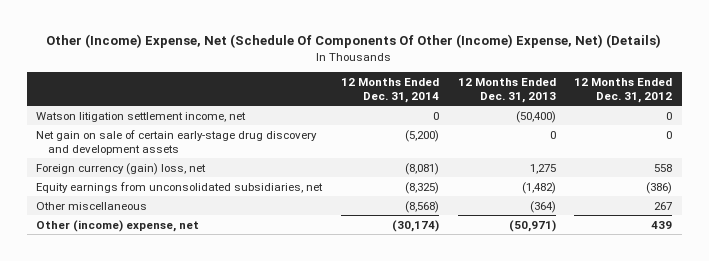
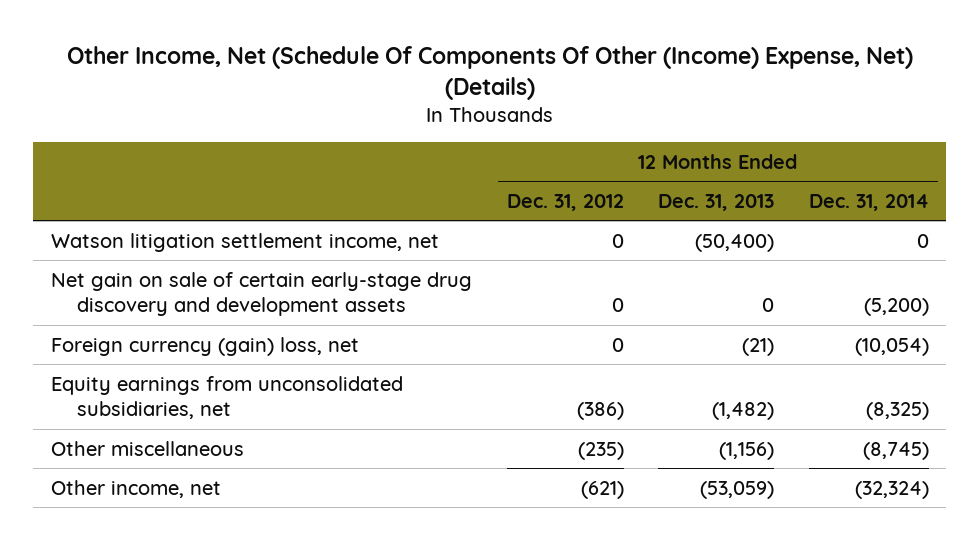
[46,34,662,49] Other (Income) Expense, Net (Schedule Of Components Of Other (Income) Expense, Net) (Details) -> [66,46,913,101] Other Income, Net (Schedule Of Components Of Other (Income) Expense, Net) (Details)
[405,162,440,175] (8,081) -> [854,337,929,356] (10,054)
[529,163,556,174] 1,275 -> [742,337,775,356] (21)
[654,163,673,172] 558 -> [611,337,624,352] 0
[405,200,440,213] (8,568) -> [862,441,929,460] (8,745)
[529,200,556,213] (364) -> [719,441,775,460] (1,156)
[654,201,673,210] 267 -> [577,441,624,460] (235)
[36,219,200,232] Other (income) expense, net -> [50,479,221,498] Other income, net
[392,219,440,232] (30,174) -> [854,480,929,499] (32,324)
[508,219,556,232] (50,971) -> [700,480,775,499] (53,059)
[651,220,673,229] 439 -> [580,480,624,499] (621)

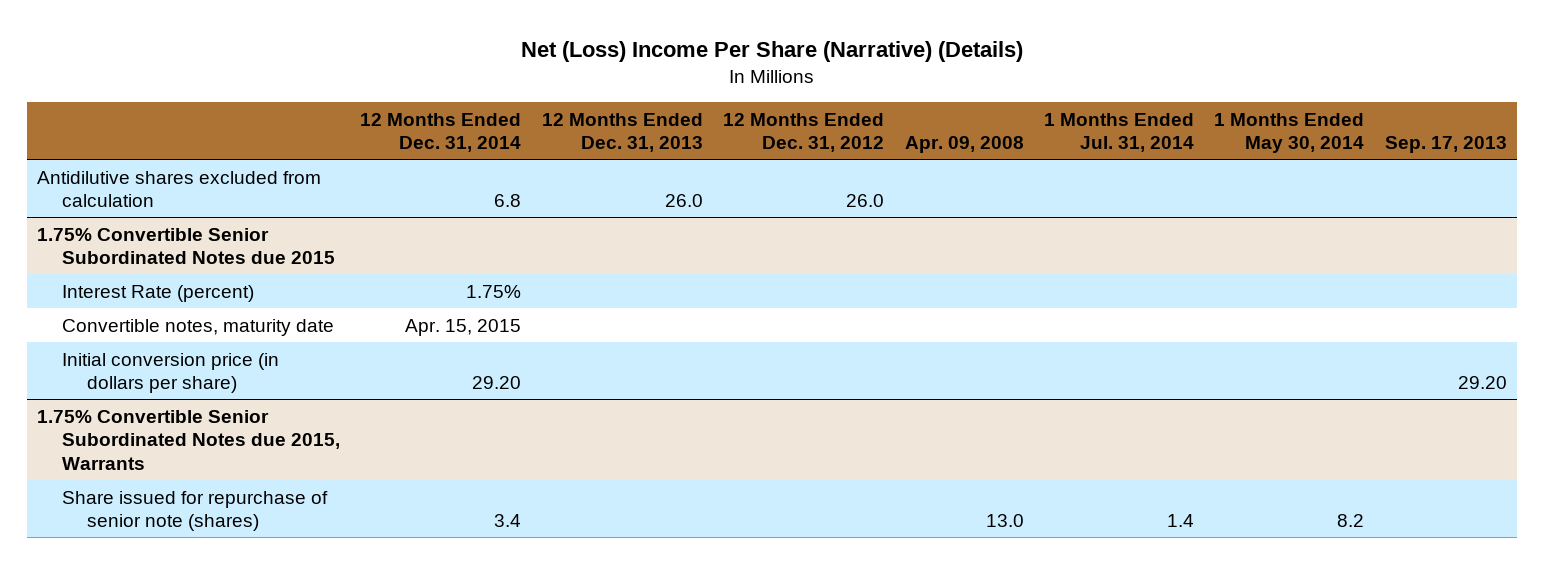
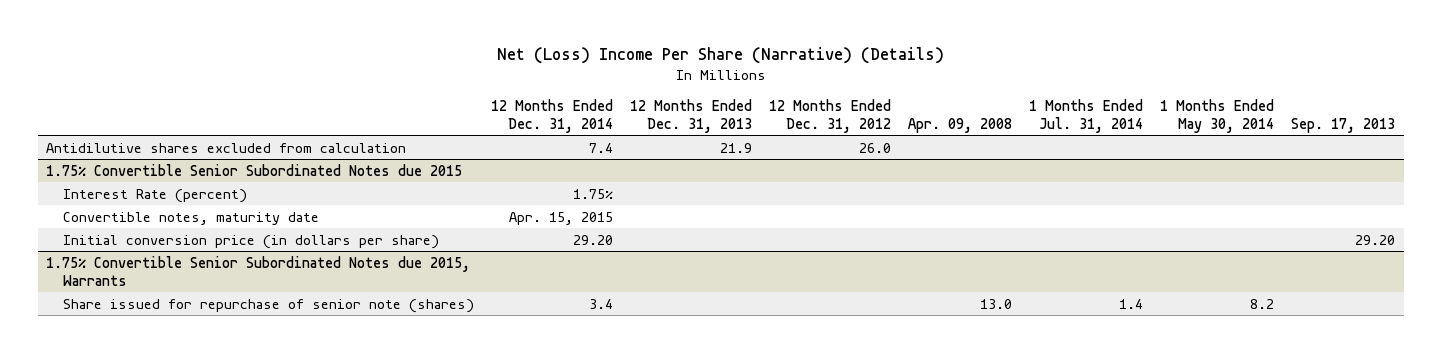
[494,194,522,208] 6.8 -> [588,142,613,153] 7.4
[664,194,703,208] 26.0 -> [720,142,753,153] 21.9

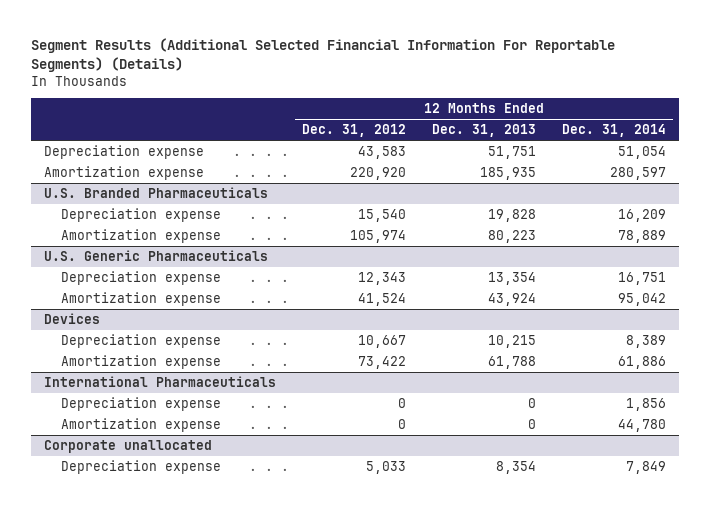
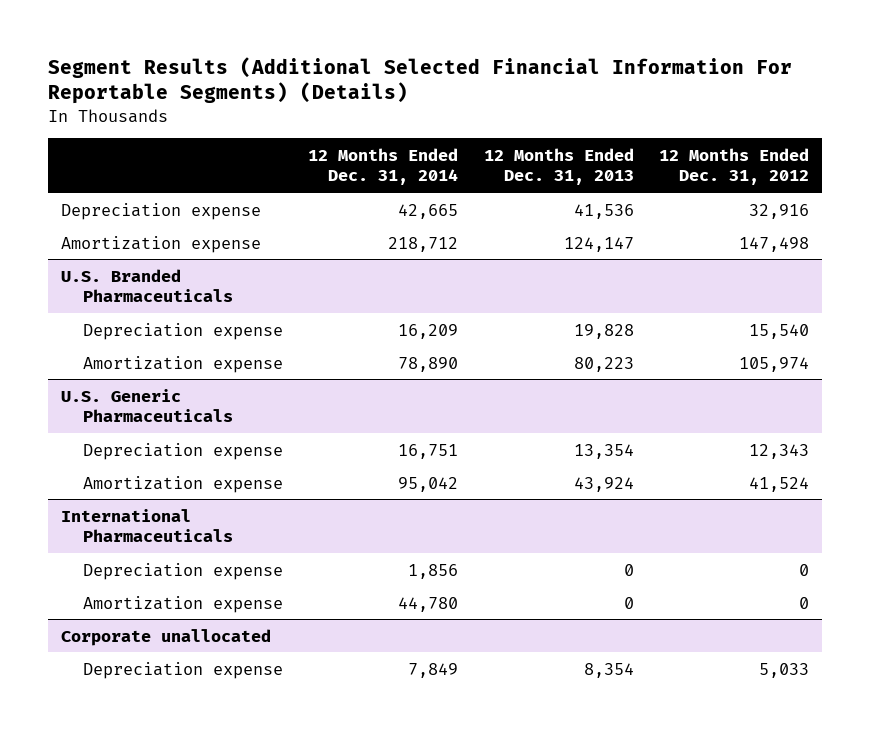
[357,146,406,160] 43,583 -> [749,203,810,219] 32,916
[488,146,537,160] 51,751 -> [573,203,634,219] 41,536
[618,146,667,160] 51,054 -> [398,203,459,219] 42,665
[349,167,406,181] 220,920 -> [739,236,810,252] 147,498
[480,167,537,181] 185,935 -> [563,236,634,252] 124,147
[610,167,667,181] 280,597 -> [388,236,459,252] 218,712
[618,230,667,244] 78,889 -> [398,356,459,372] 78,890
[43,313,100,325] Devices -> none
[61,334,222,349] Depreciation expense -> none
[61,355,222,370] Amortization expense -> none

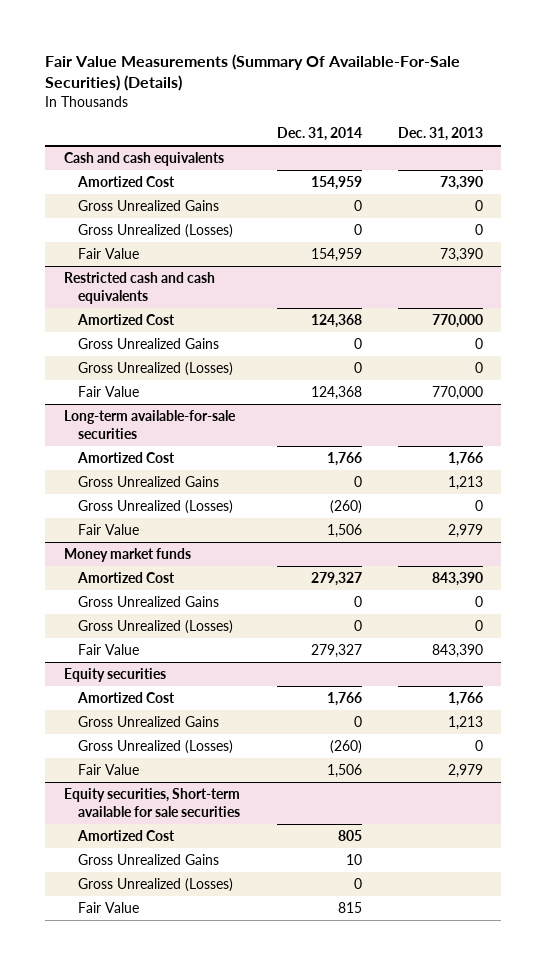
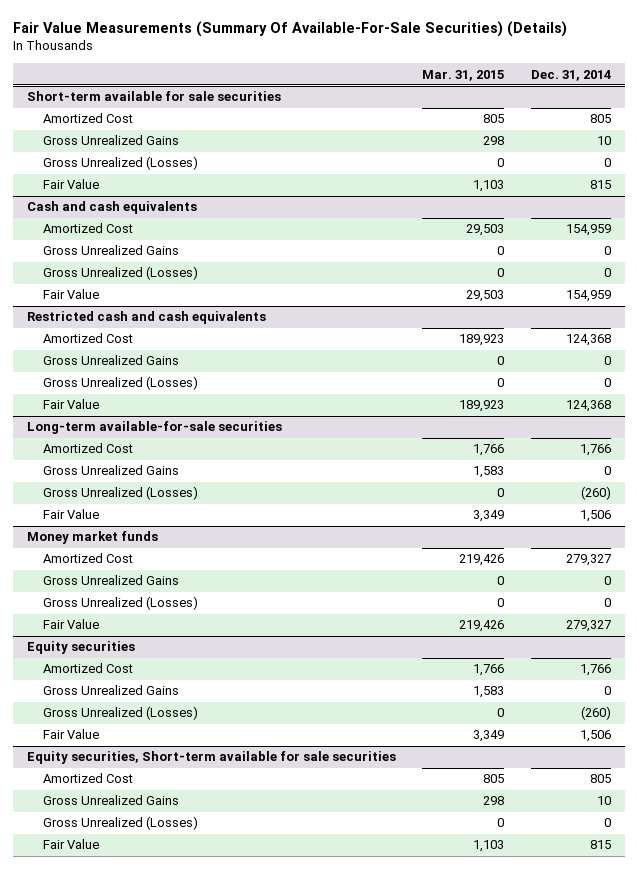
[397,127,483,142] Dec. 31, 2013 -> none
none -> [422,69,505,81] Mar. 31, 2015
none -> [26,91,281,102] Short-term available for sale securities
none -> [43,113,134,124] Amortized Cost
none -> [43,135,180,146] Gross Unrealized Gains
none -> [43,156,199,171] Gross Unrealized (Losses)
none -> [43,179,100,190] Fair Value

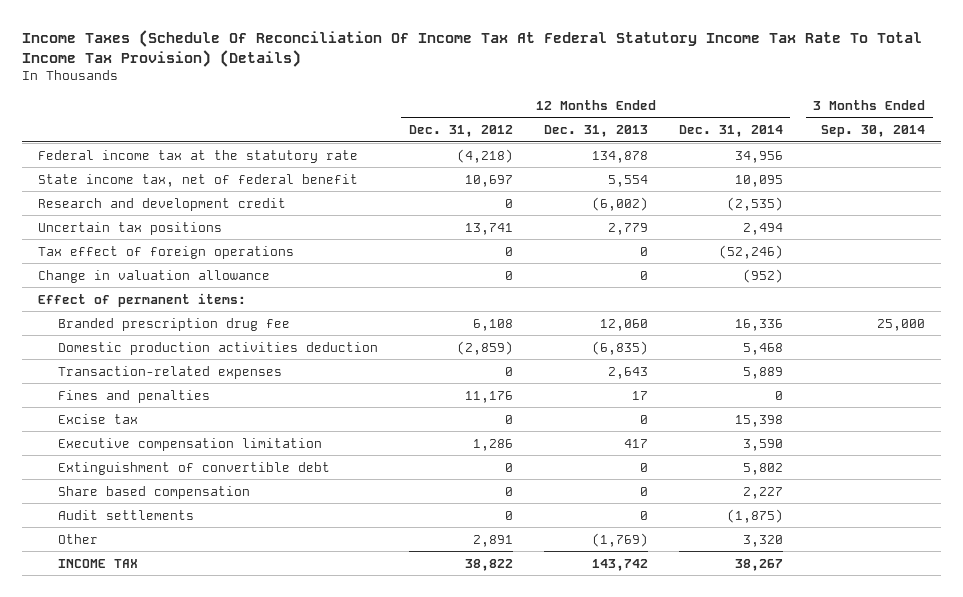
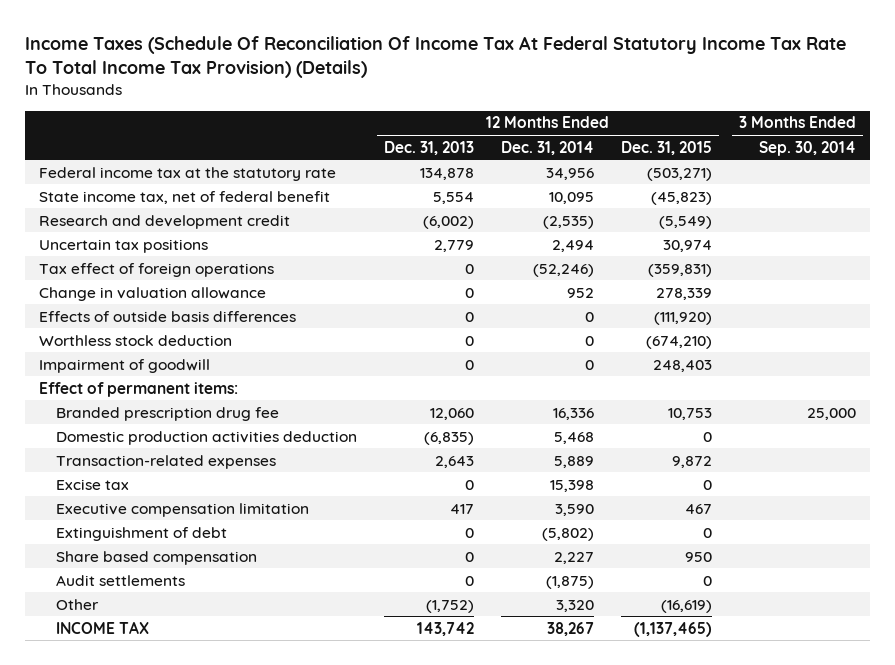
[408,125,513,138] Dec. 31, 2012 -> none
none -> [621,140,713,155] Dec. 31, 2015
[742,268,783,283] (952) -> [566,287,594,298] 952
none -> [38,310,296,322] Effects of outside basis differences
none -> [38,334,232,346] Worthless stock deduction
none -> [38,358,210,373] Impairment of goodwill
[58,389,211,403] Fines and penalties -> none
[58,461,331,475] Extinguishment of convertible debt -> [55,526,227,541] Extinguishment of debt
[742,462,783,475] 5,802 -> [541,527,594,541] (5,802)
[591,532,648,547] (1,769) -> [425,599,474,613] (1,752)

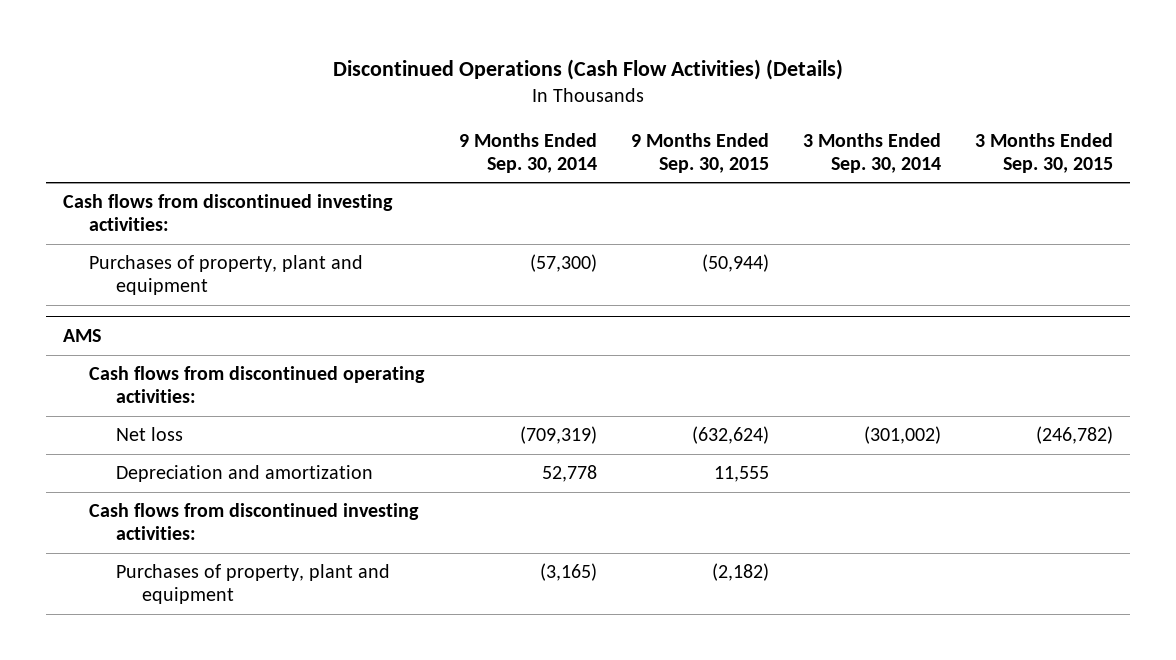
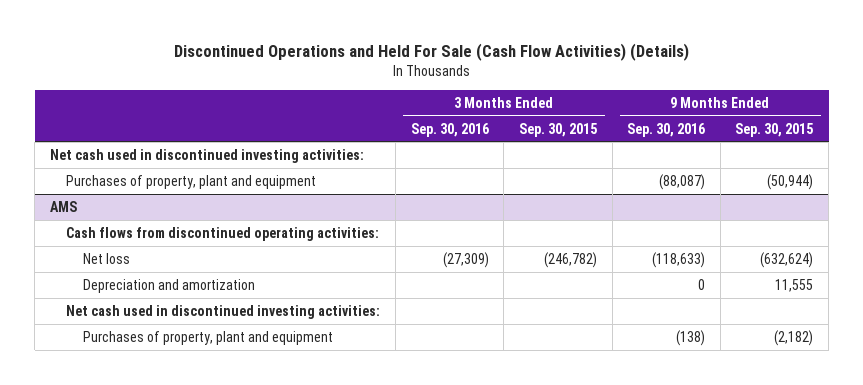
[333,58,844,80] Discontinued Operations (Cash Flow Activities) (Details) -> [173,42,689,61] Discontinued Operations and Held For Sale (Cash Flow Activities) (Details)
[458,132,597,173] 9 Months Ended Sep. 30, 2014 -> none
[802,132,941,173] 3 Months Ended Sep. 30, 2014 -> none
none -> [410,122,489,137] Sep. 30, 2016
none -> [627,122,706,137] Sep. 30, 2016
[62,194,393,232] Cash flows from discontinued investing activities: -> [49,148,364,163] Net cash used in discontinued investing activities:
[89,503,420,541] Cash flows from discontinued investing activities: -> [66,304,381,319] Net cash used in discontinued investing activities:

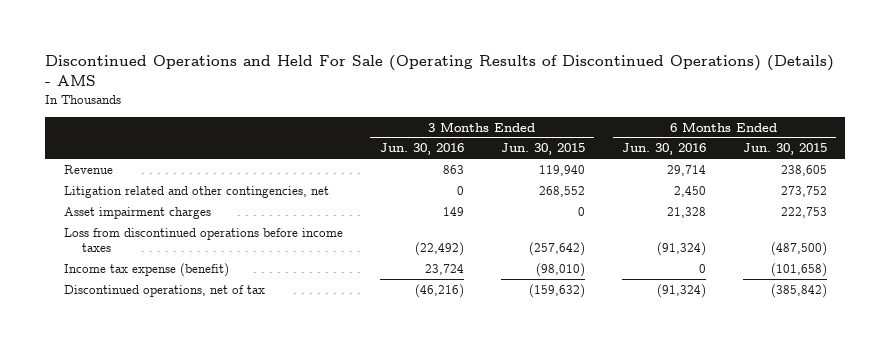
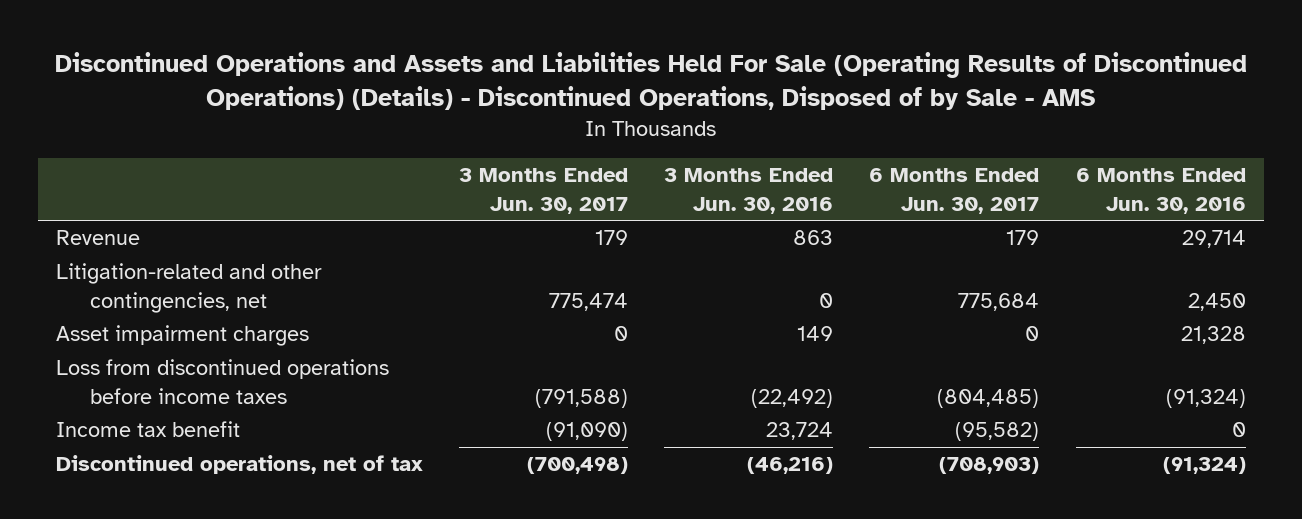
[45,54,835,87] Discontinued Operations and Held For Sale (Operating Results of Discontinued Operations) (Details) - AMS -> [54,52,1247,111] Discontinued Operations and Assets and Liabilities Held For Sale (Operating Results of Discontinued Operations) (Details) - Discontinued Operations, Disposed of by Sale - AMS
[500,143,585,156] Jun. 30, 2015 -> none
[742,143,827,156] Jun. 30, 2015 -> none
none -> [459,168,629,214] 3 Months Ended Jun. 30, 2017
none -> [869,168,1040,214] 6 Months Ended Jun. 30, 2017
[63,185,329,198] Litigation related and other contingencies, net -> [56,263,323,313] Litigation-related and other contingencies, net
[63,262,229,277] Income tax expense (benefit) -> [56,421,241,438] Income tax benefit

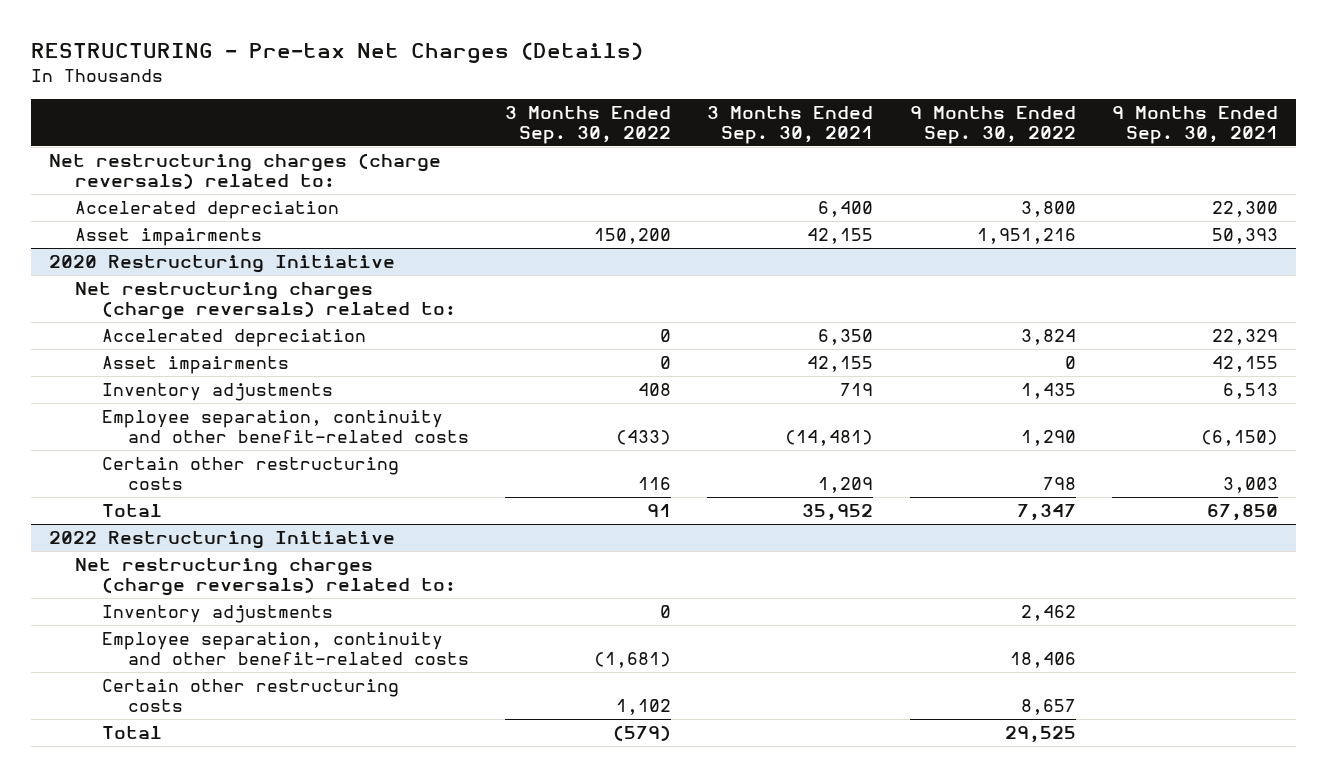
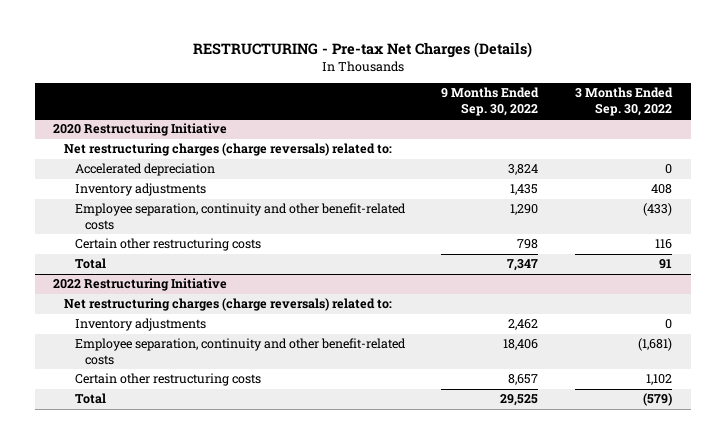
[707,106,874,145] 3 Months Ended Sep. 30, 2021 -> none
[1111,106,1278,145] 9 Months Ended Sep. 30, 2021 -> none
[49,152,442,190] Net restructuring charges (charge reversals) related to: -> none
[75,200,340,219] Accelerated depreciation -> none
[75,227,263,246] Asset impairments -> none
[101,355,289,374] Asset impairments -> none

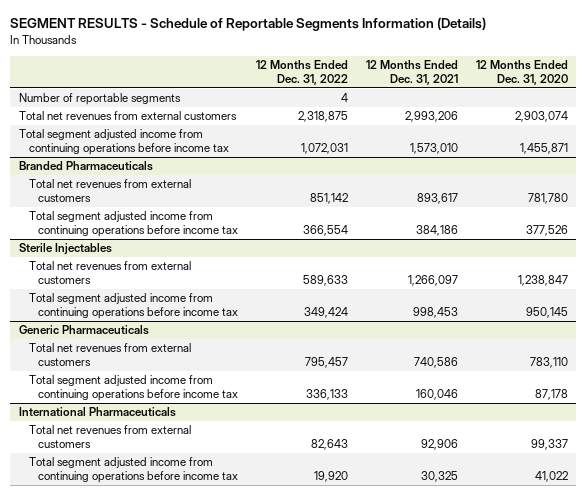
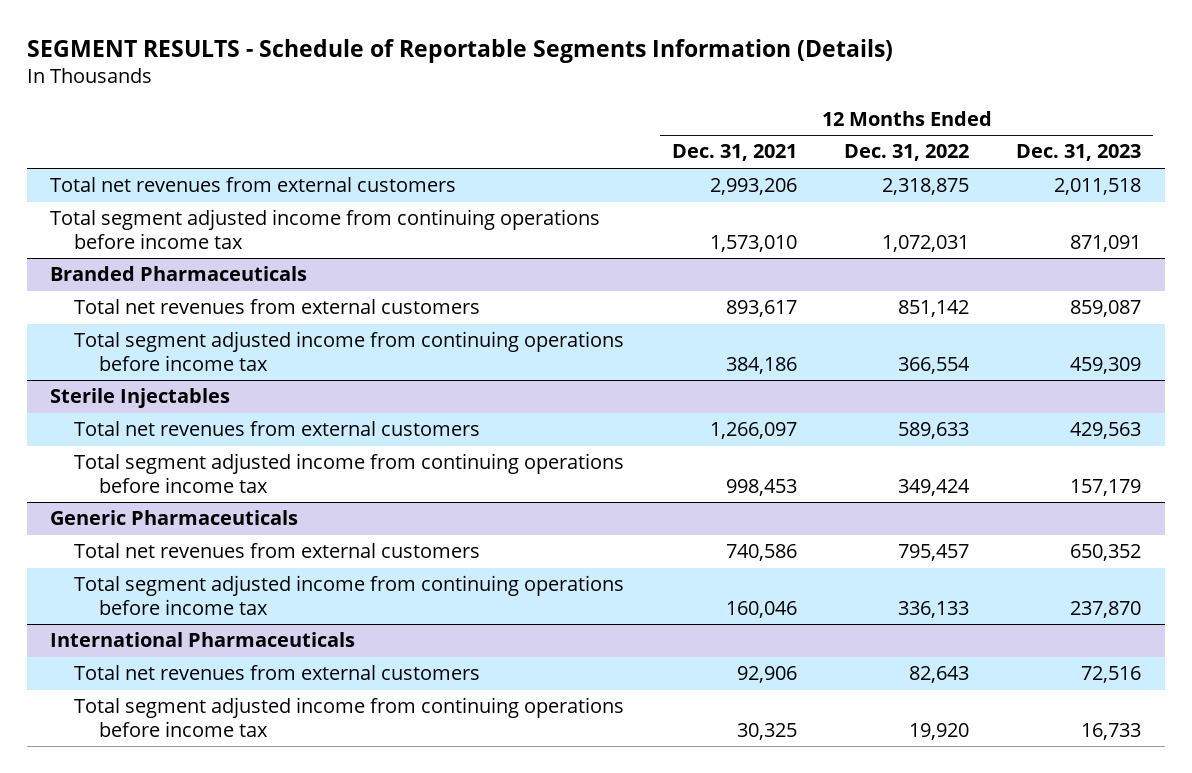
[475,59,568,86] 12 Months Ended Dec. 31, 2020 -> none
none -> [1016,144,1142,162] Dec. 31, 2023
[19,93,182,106] Number of reportable segments -> none

